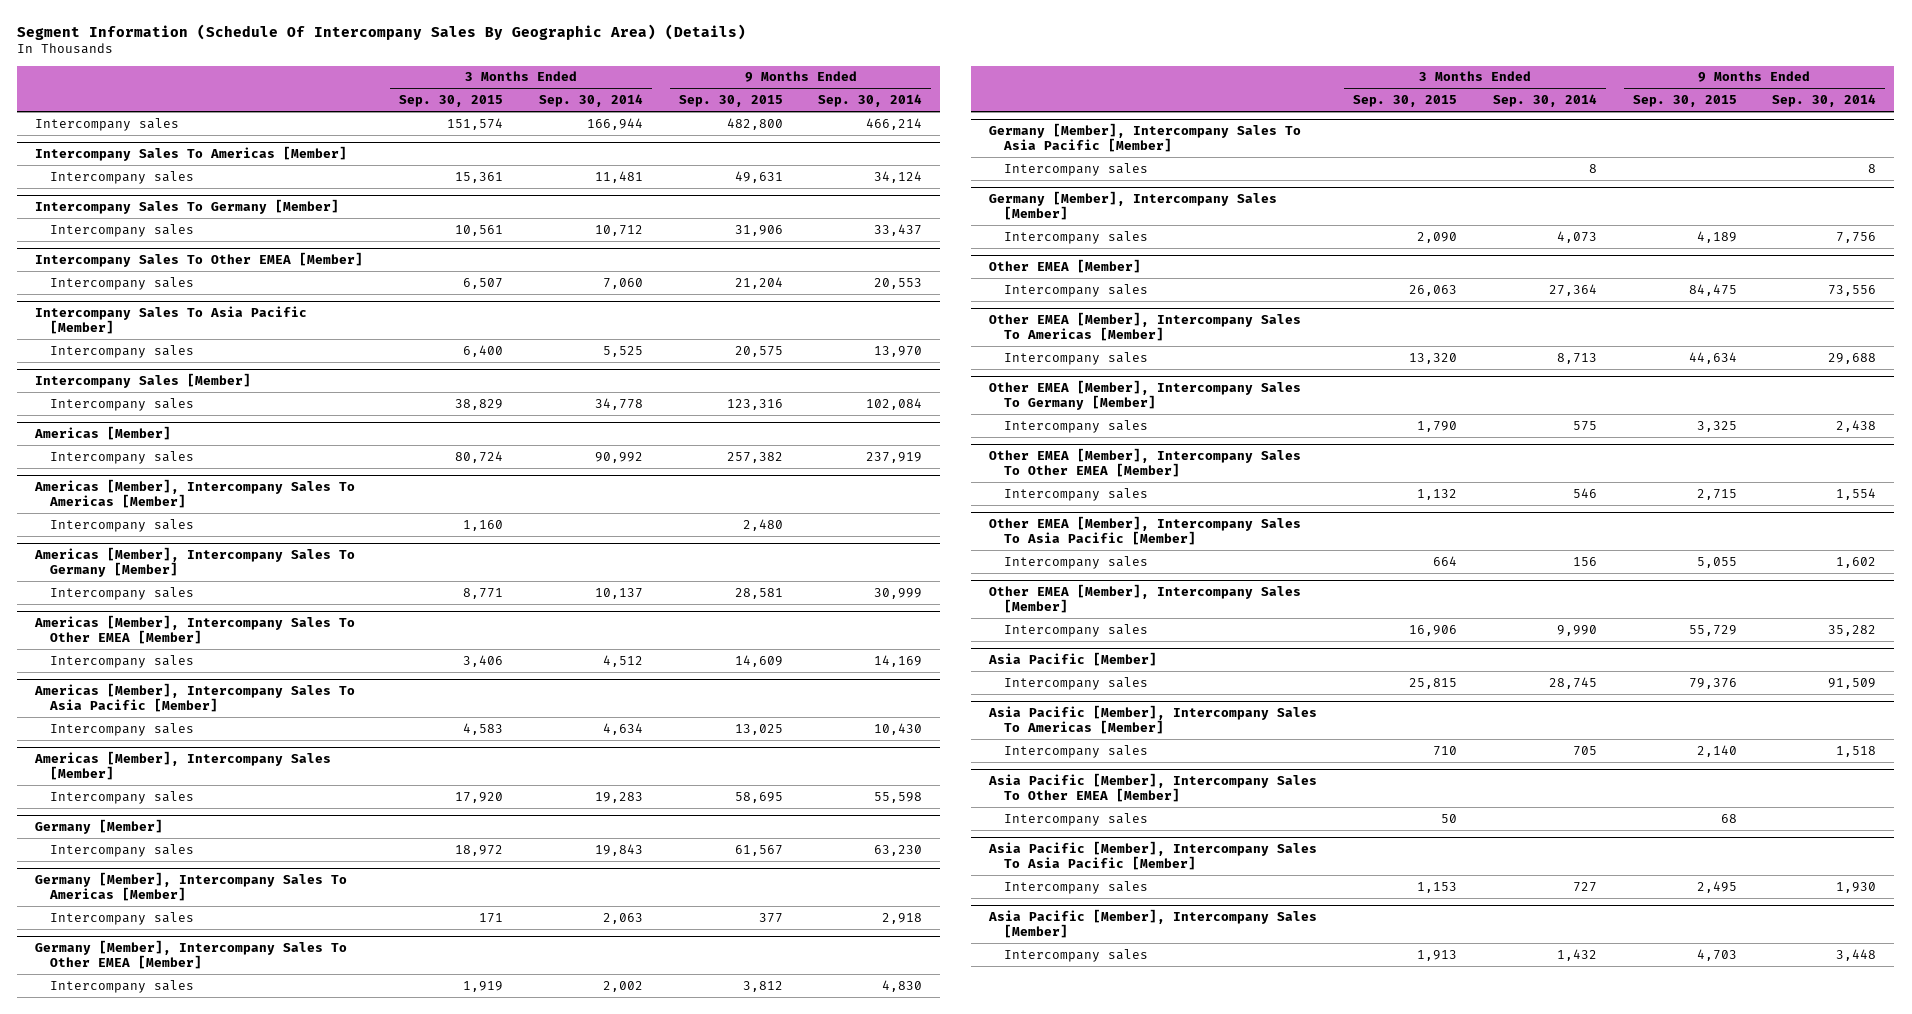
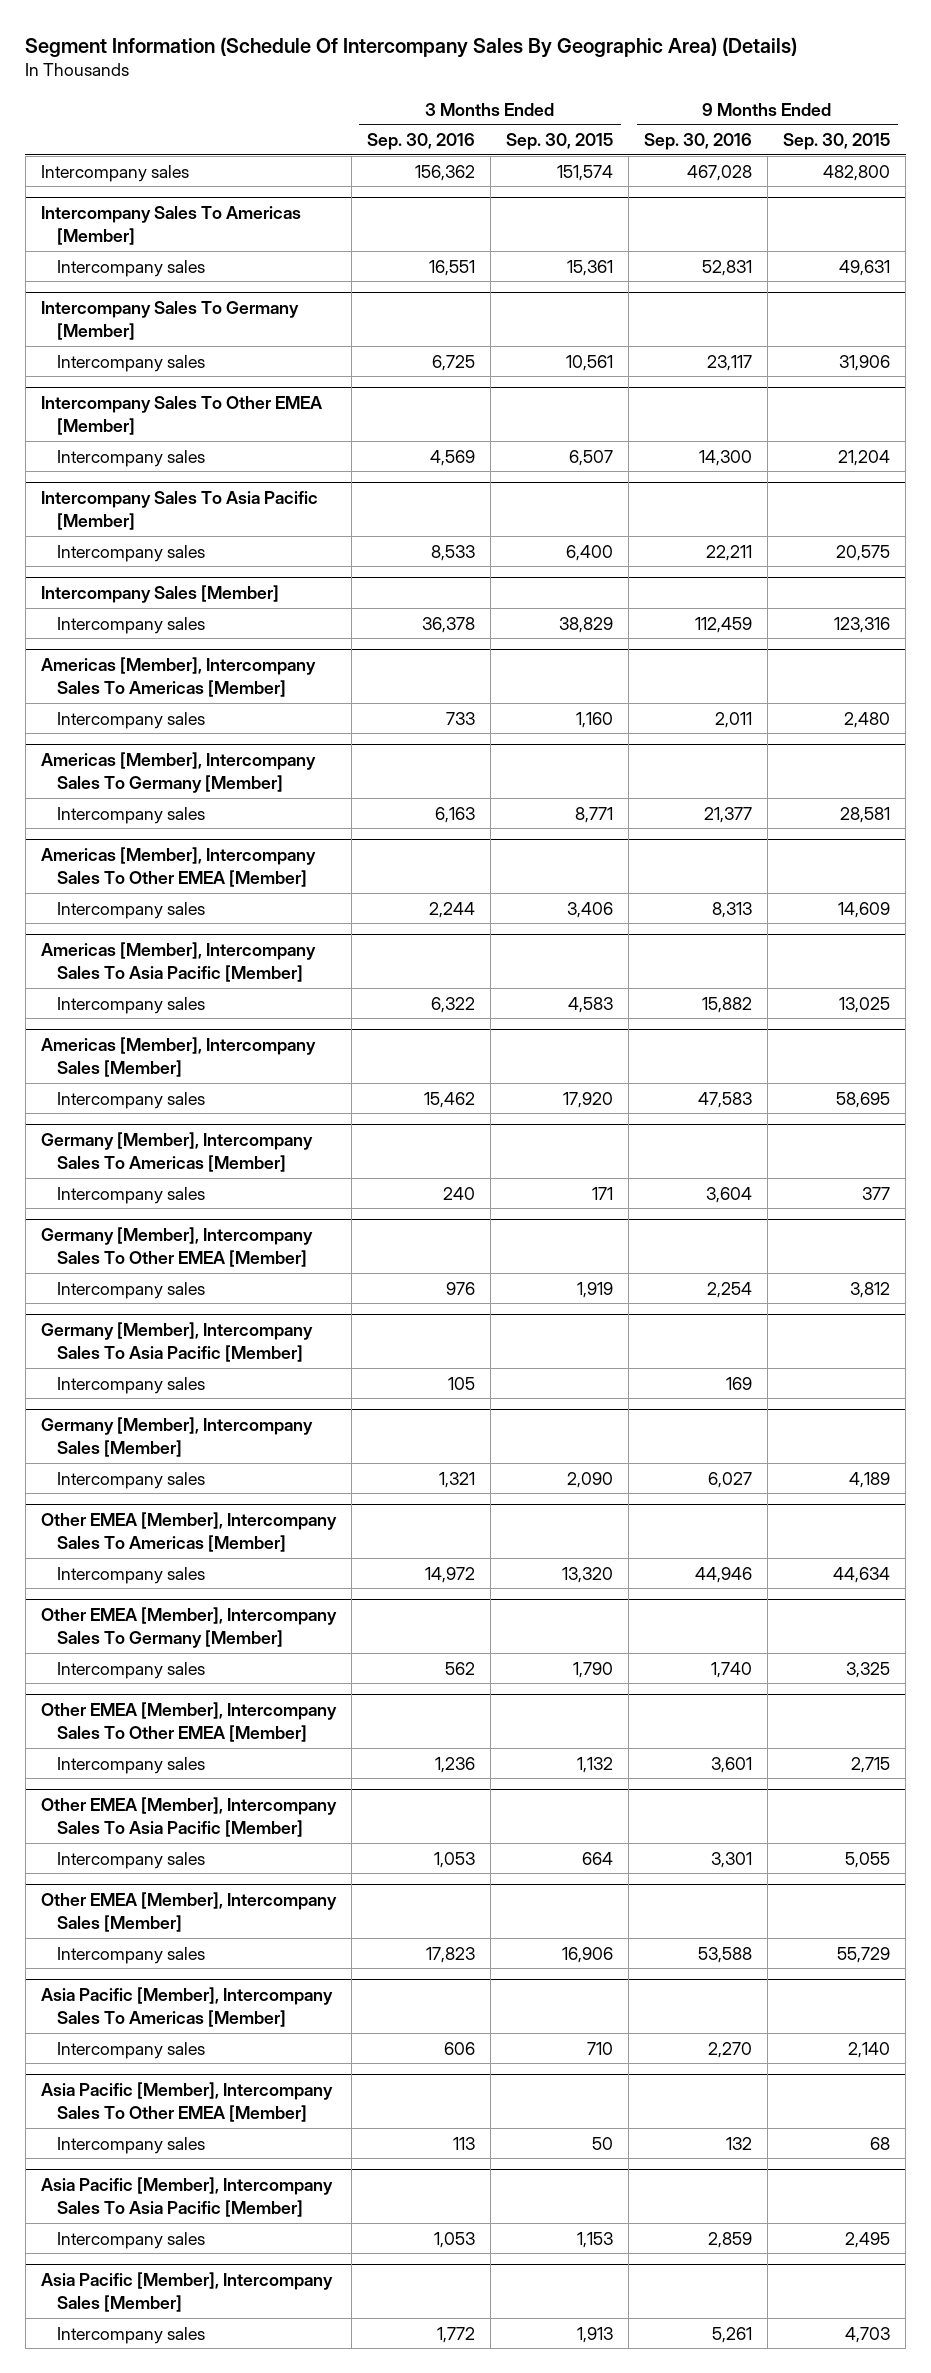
[538,94,643,108] Sep. 30, 2014 -> none
[818,94,923,108] Sep. 30, 2014 -> none
none -> [367,133,476,151] Sep. 30, 2016
none -> [644,133,753,151] Sep. 30, 2016
[34,426,172,441] Americas [Member] -> none
[50,450,195,464] Intercompany sales -> none
[35,819,164,835] Germany [Member] -> none
[50,843,195,857] Intercompany sales -> none
[989,259,1142,274] Other EMEA [Member] -> none
[1003,283,1148,297] Intercompany sales -> none
[988,652,1158,667] Asia Pacific [Member] -> none
[1003,676,1148,690] Intercompany sales -> none

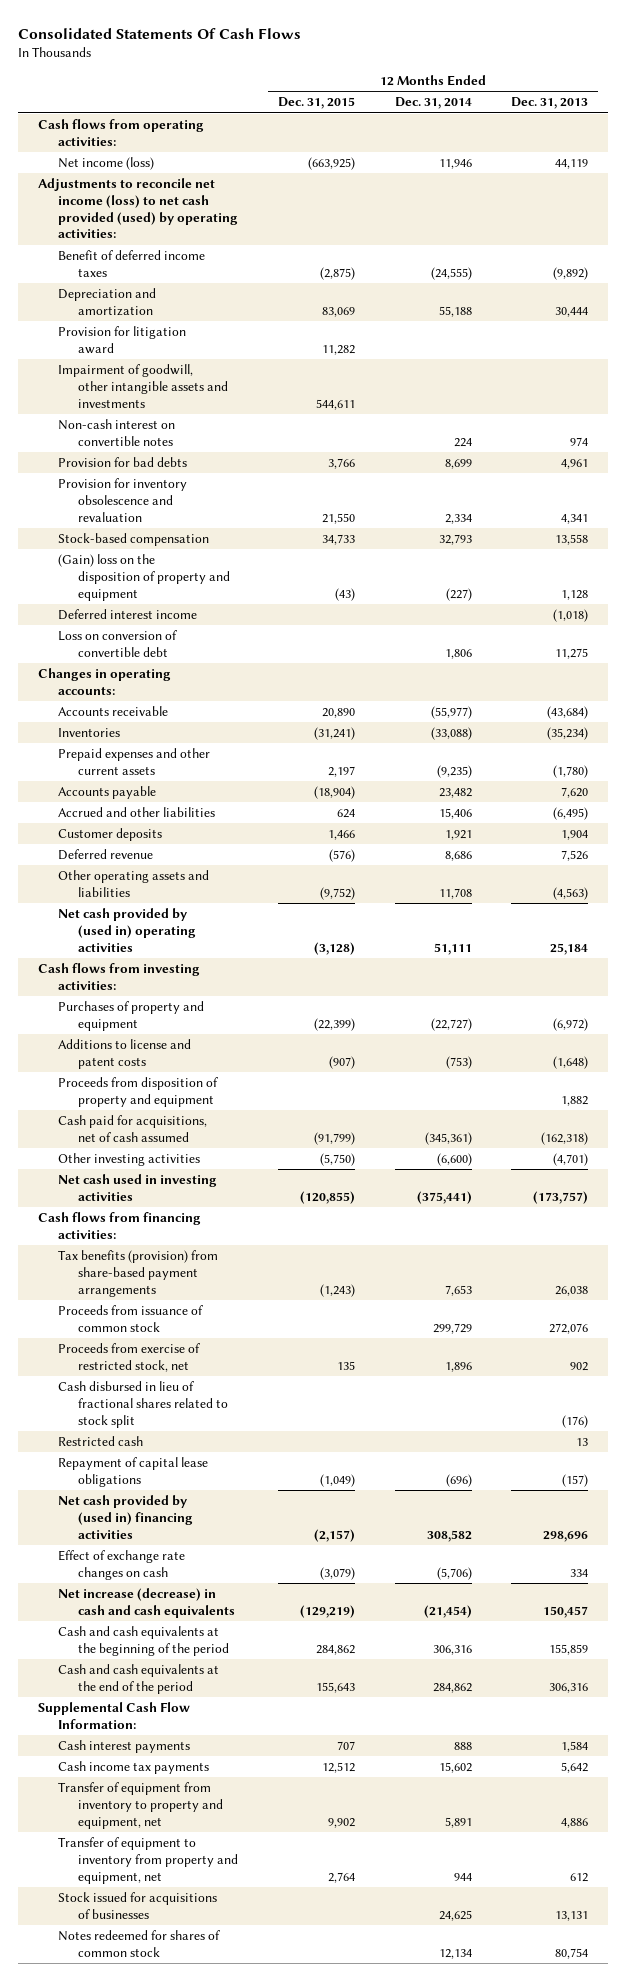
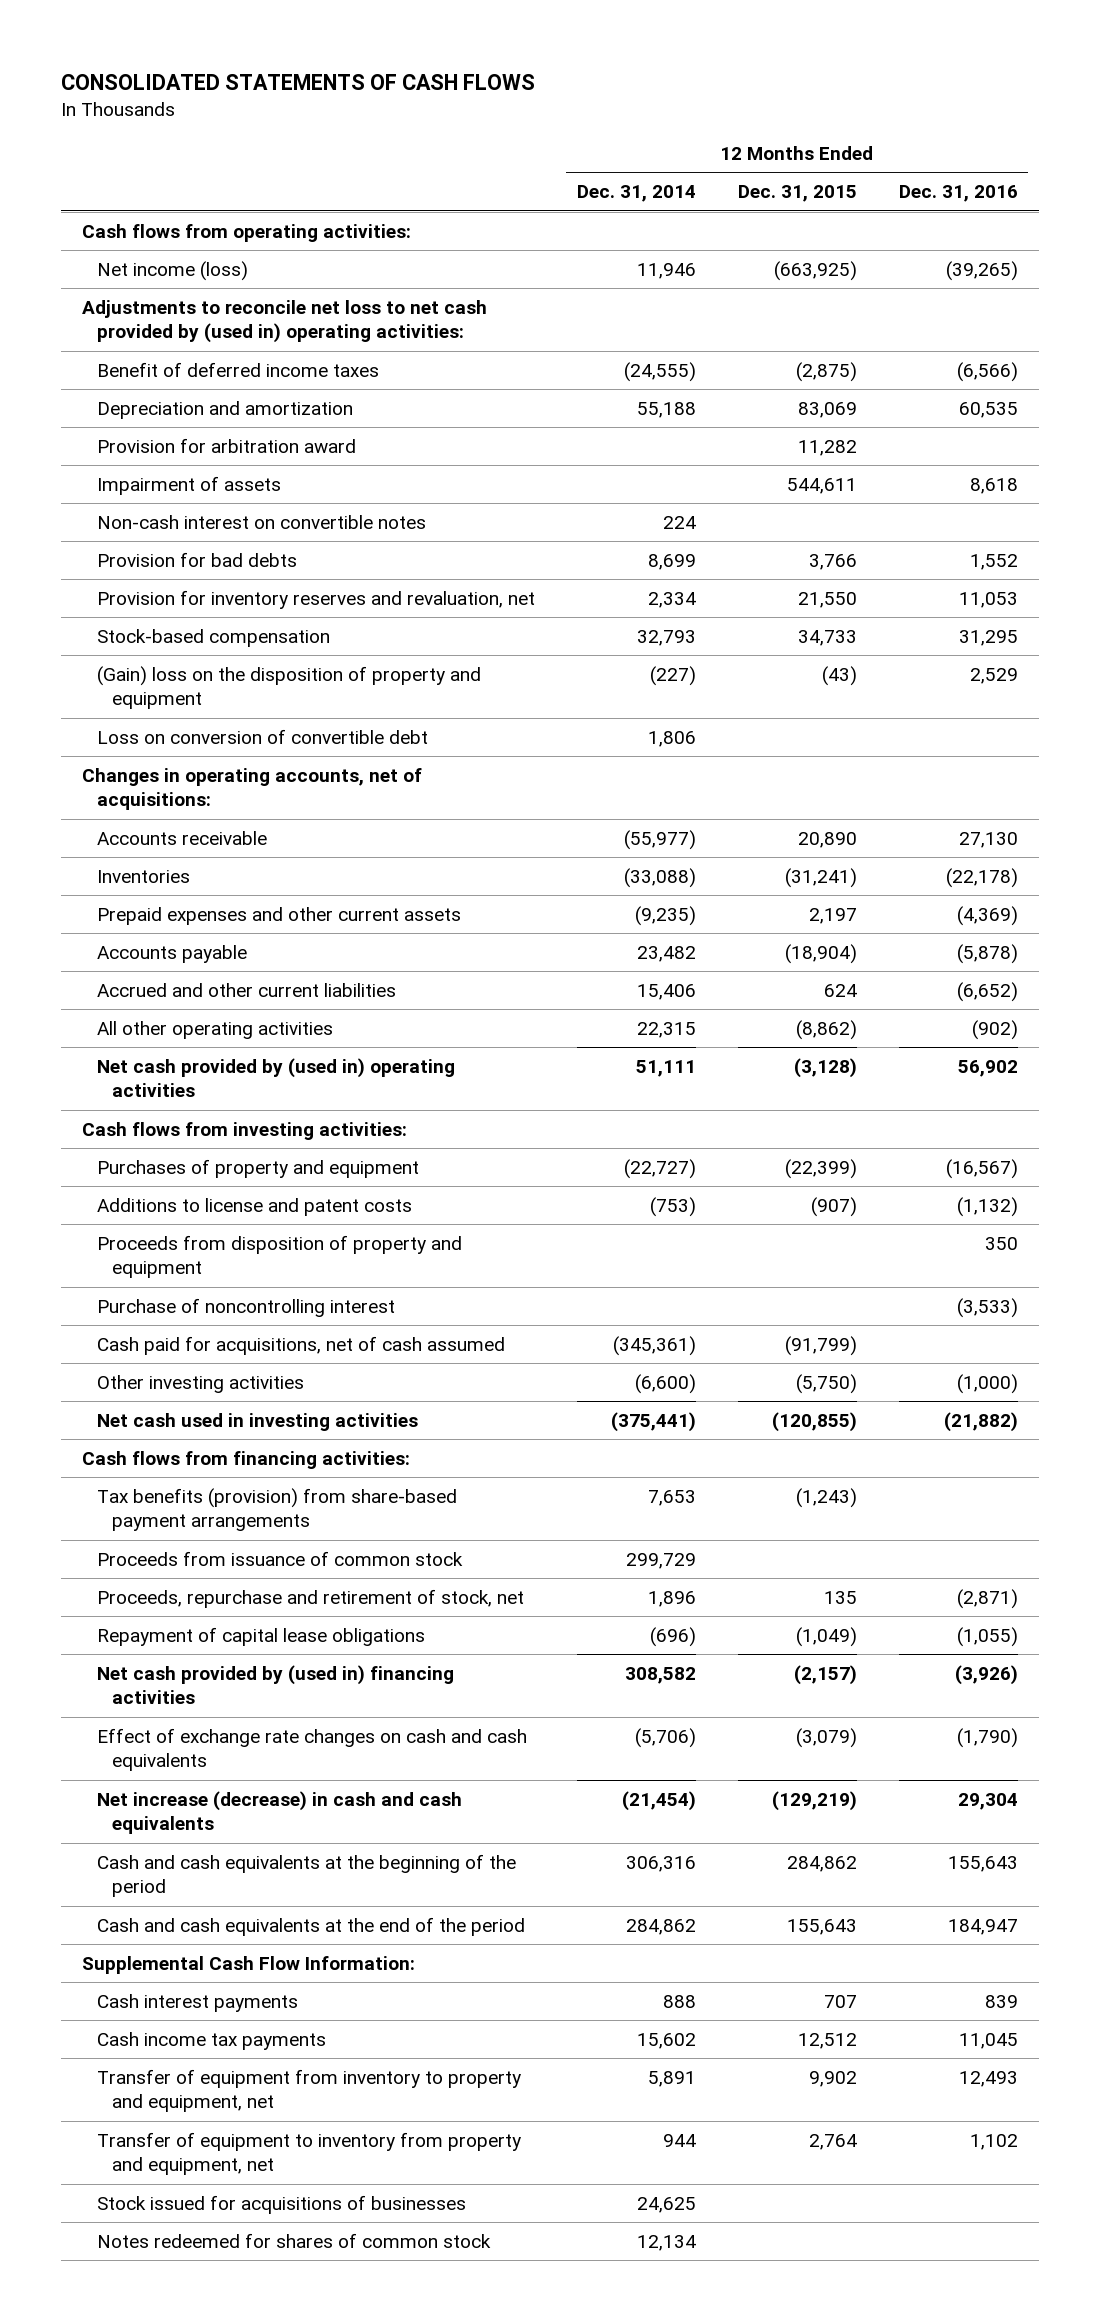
[17,27,301,39] Consolidated Statements Of Cash Flows -> [60,74,535,91] CONSOLIDATED STATEMENTS OF CASH FLOWS
[511,97,589,110] Dec. 31, 2013 -> none
none -> [898,185,1018,203] Dec. 31, 2016
[37,177,238,239] Adjustments to reconcile net income (loss) to net cash provided (used) by operating activities: -> [81,299,487,344] Adjustments to reconcile net loss to net cash provided by (used in) operating activities:
[57,325,186,354] Provision for litigation award -> [97,437,357,453] Provision for arbitration award
[57,363,229,408] Impairment of goodwill, other intangible assets and investments -> [97,475,282,495] Impairment of assets
[57,477,187,522] Provision for inventory obsolescence and revaluation -> [97,589,536,609] Provision for inventory reserves and revaluation, net
[57,608,197,620] Deferred interest income -> none
[37,667,171,695] Changes in operating accounts: -> [81,767,422,811] Changes in operating accounts, net of acquisitions:
[57,827,162,841] Customer deposits -> none
[57,848,153,860] Deferred revenue -> none
[57,806,215,817] Accrued and other liabilities -> [97,982,397,997] Accrued and other current liabilities
[57,869,209,897] Other operating assets and liabilities -> [97,1020,334,1039] All other operating activities
[320,886,356,900] (9,752) -> [795,1019,857,1040] (8,862)
[438,887,472,899] 11,708 -> [636,1021,696,1038] 22,315
none -> [97,1297,396,1317] Purchase of noncontrolling interest
[57,1380,229,1428] Cash disbursed in lieu of fractional shares related to stock split -> none
[57,1435,143,1446] Restricted cash -> none
[57,1342,200,1372] Proceeds from exercise of restricted stock, net -> [97,1588,525,1608] Proceeds, repurchase and retirement of stock, net
[57,1549,185,1580] Effect of exchange rate changes on cash -> [97,1727,528,1772] Effect of exchange rate changes on cash and cash equivalents

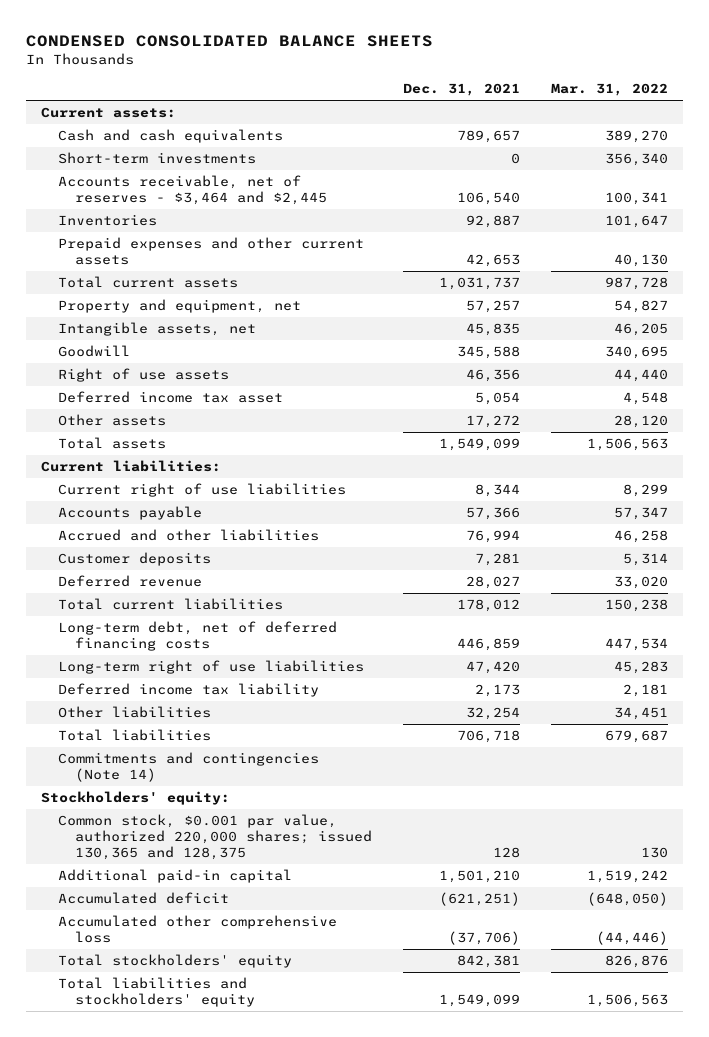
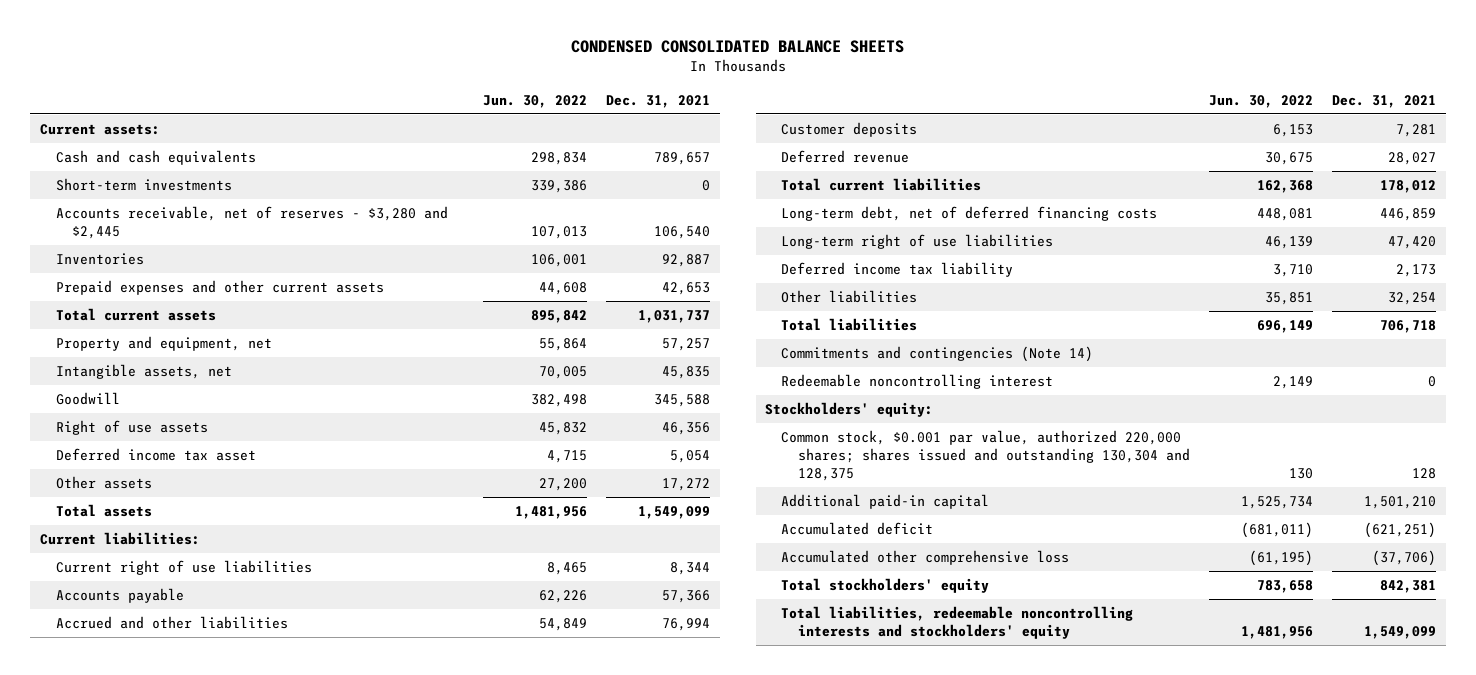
[550,83,668,97] Mar. 31, 2022 -> none
none -> [483,94,588,108] Jun. 30, 2022
[58,175,328,206] Accounts receivable, net of reserves - $3,464 and $2,445 -> [55,206,448,240] Accounts receivable, net of reserves - $3,280 and $2,445
none -> [781,374,1054,390] Redeemable noncontrolling interest
[58,814,373,861] Common stock, $0.001 par value, authorized 220,000 shares; issued 130,365 and 128,375 -> [781,430,1190,482] Common stock, $0.001 par value, authorized 220,000 shares; shares issued and outstanding 130,304 and 128,375
[58,977,256,1008] Total liabilities and stockholders' equity -> [781,606,1134,640] Total liabilities, redeemable noncontrolling interests and stockholders' equity

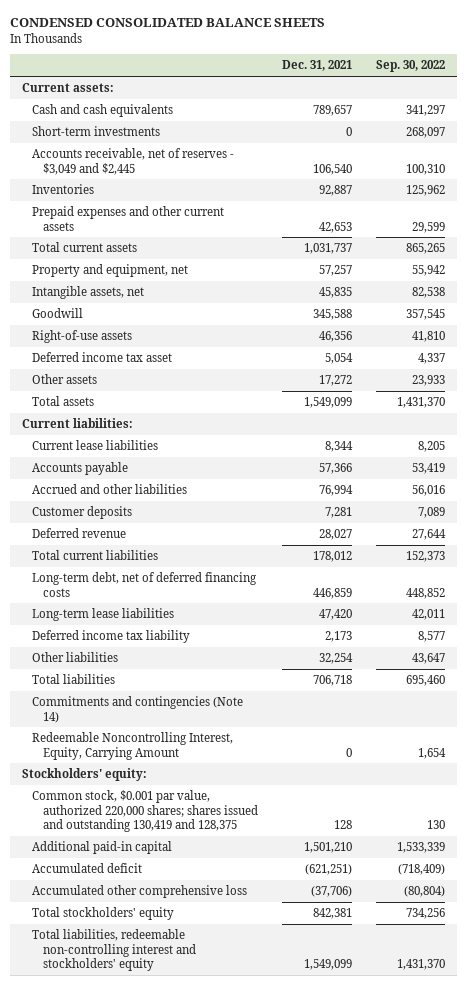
[483,94,588,108] Jun. 30, 2022 -> none
none -> [375,60,445,73] Sep. 30, 2022
[55,206,448,240] Accounts receivable, net of reserves - $3,280 and $2,445 -> [32,148,235,175] Accounts receivable, net of reserves - $3,049 and $2,445
[55,420,208,436] Right of use assets -> [32,330,133,344] Right-of-use assets
[55,560,312,576] Current right of use liabilities -> [32,440,159,451] Current lease liabilities
[781,234,1054,250] Long-term right of use liabilities -> [32,608,175,622] Long-term lease liabilities
[781,374,1054,390] Redeemable noncontrolling interest -> [32,732,234,760] Redeemable Noncontrolling Interest, Equity, Carrying Amount
[781,430,1190,482] Common stock, $0.001 par value, authorized 220,000 shares; shares issued and outstanding 130,304 and 128,375 -> [32,790,258,832] Common stock, $0.001 par value, authorized 220,000 shares; shares issued and outstanding 130,419 and 128,375
[781,606,1134,640] Total liabilities, redeemable noncontrolling interests and stockholders' equity -> [32,929,196,971] Total liabilities, redeemable non-controlling interest and stockholders' equity

